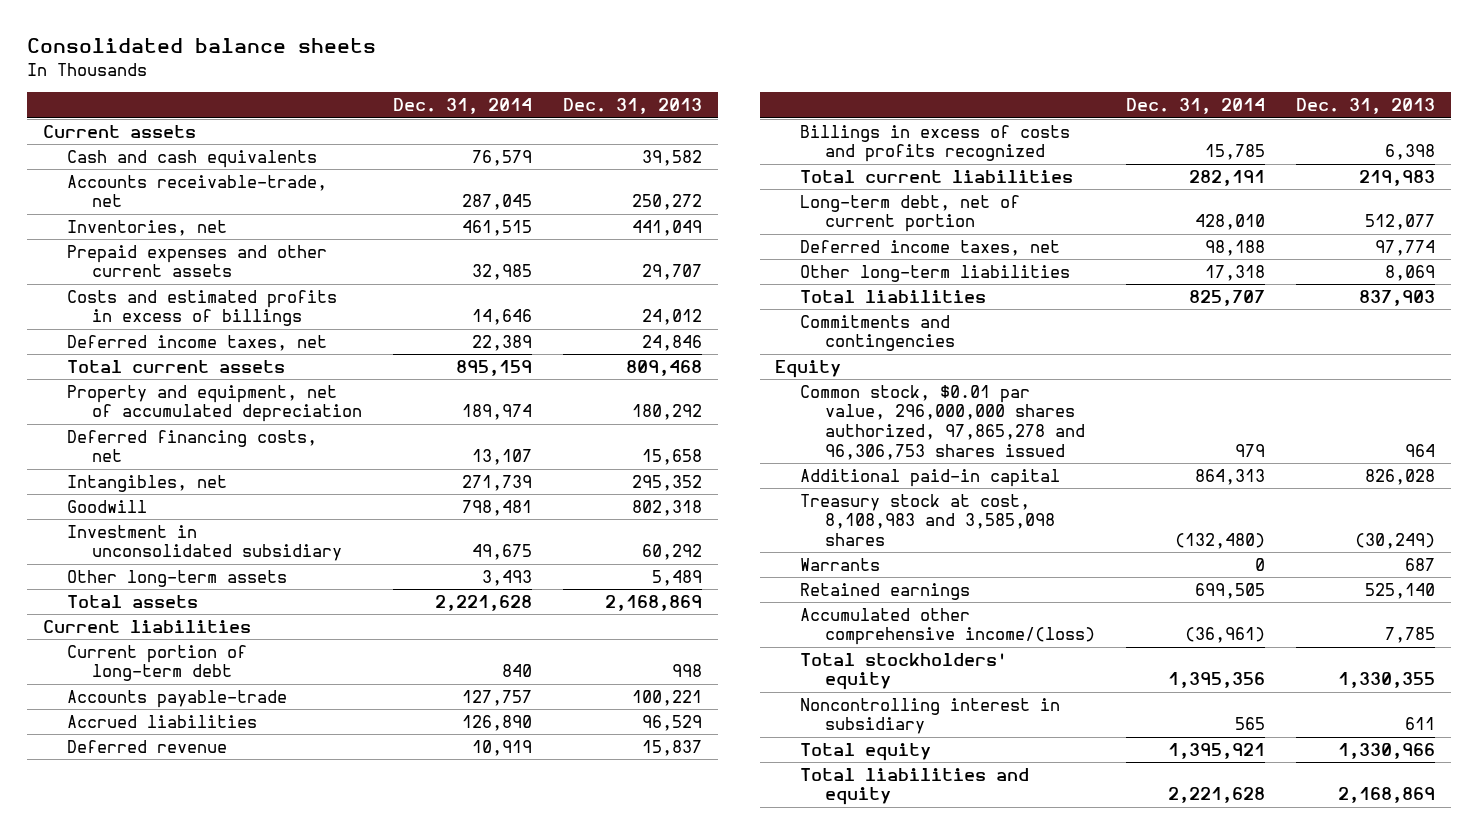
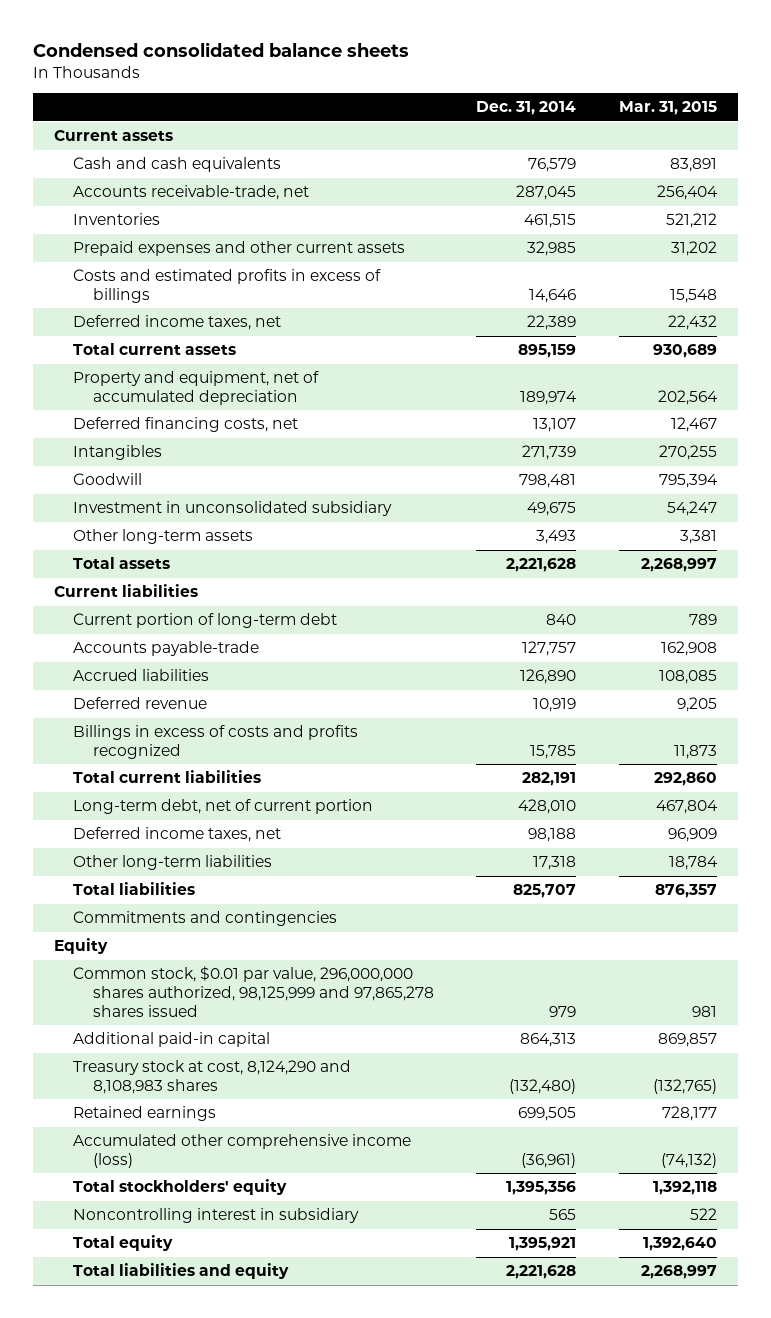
[27,38,377,54] Consolidated balance sheets -> [32,41,409,57] Condensed consolidated balance sheets
[563,98,703,115] Dec. 31, 2013 -> none
none -> [618,101,717,116] Mar. 31, 2015
[67,219,228,236] Inventories, net -> [73,213,161,226] Inventories
[67,474,228,492] Intangibles, net -> [73,445,163,461] Intangibles
[799,384,1085,460] Common stock, $0.01 par value, 296,000,000 shares authorized, 97,865,278 and 96,306,753 shares issued -> [73,966,434,1017] Common stock, $0.01 par value, 296,000,000 shares authorized, 98,125,999 and 97,865,278 shares issued
[799,557,880,571] Warrants -> none
[799,493,1055,547] Treasury stock at cost, 8,108,983 and 3,585,098 shares -> [73,1060,352,1094] Treasury stock at cost, 8,124,290 and 8,108,983 shares
[799,607,1095,646] Accumulated other comprehensive income/(loss) -> [73,1134,412,1168] Accumulated other comprehensive income (loss)

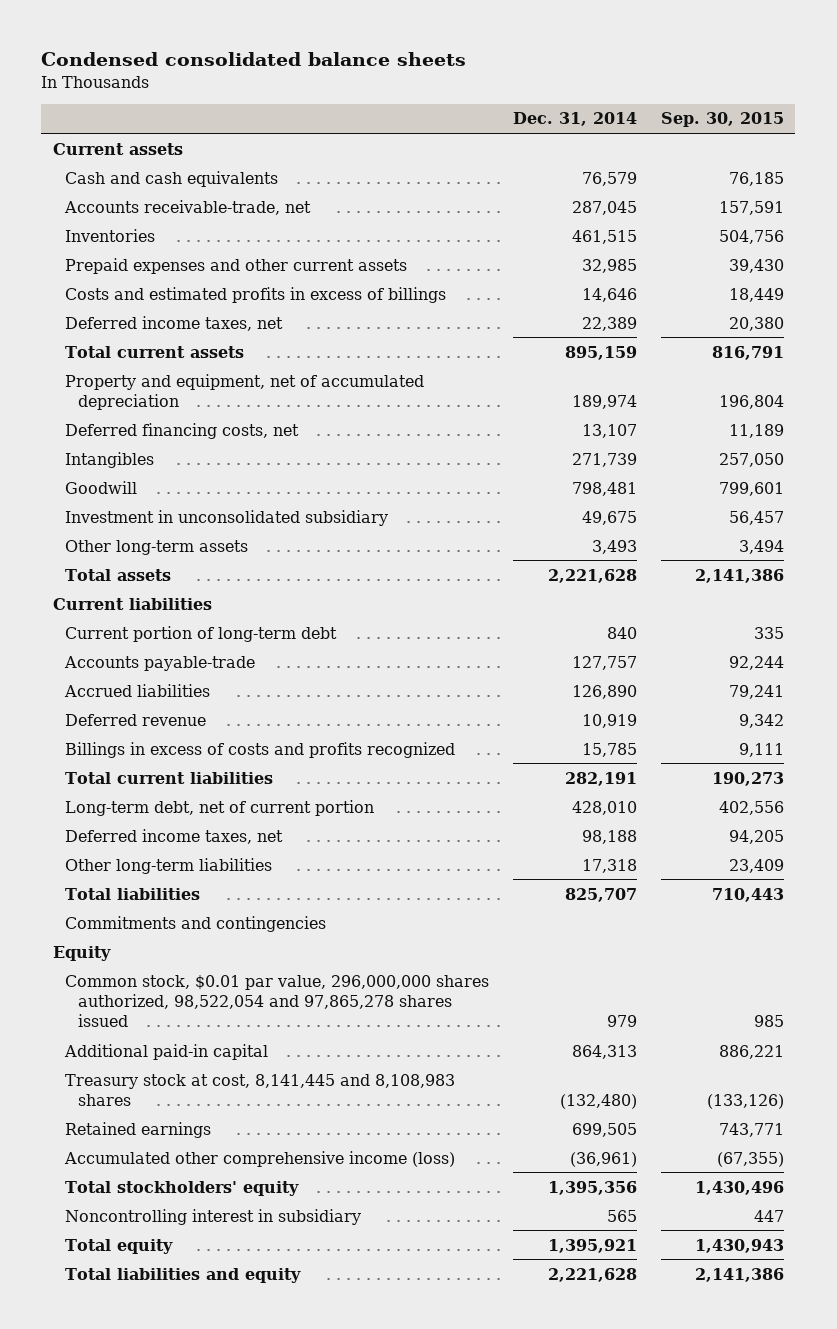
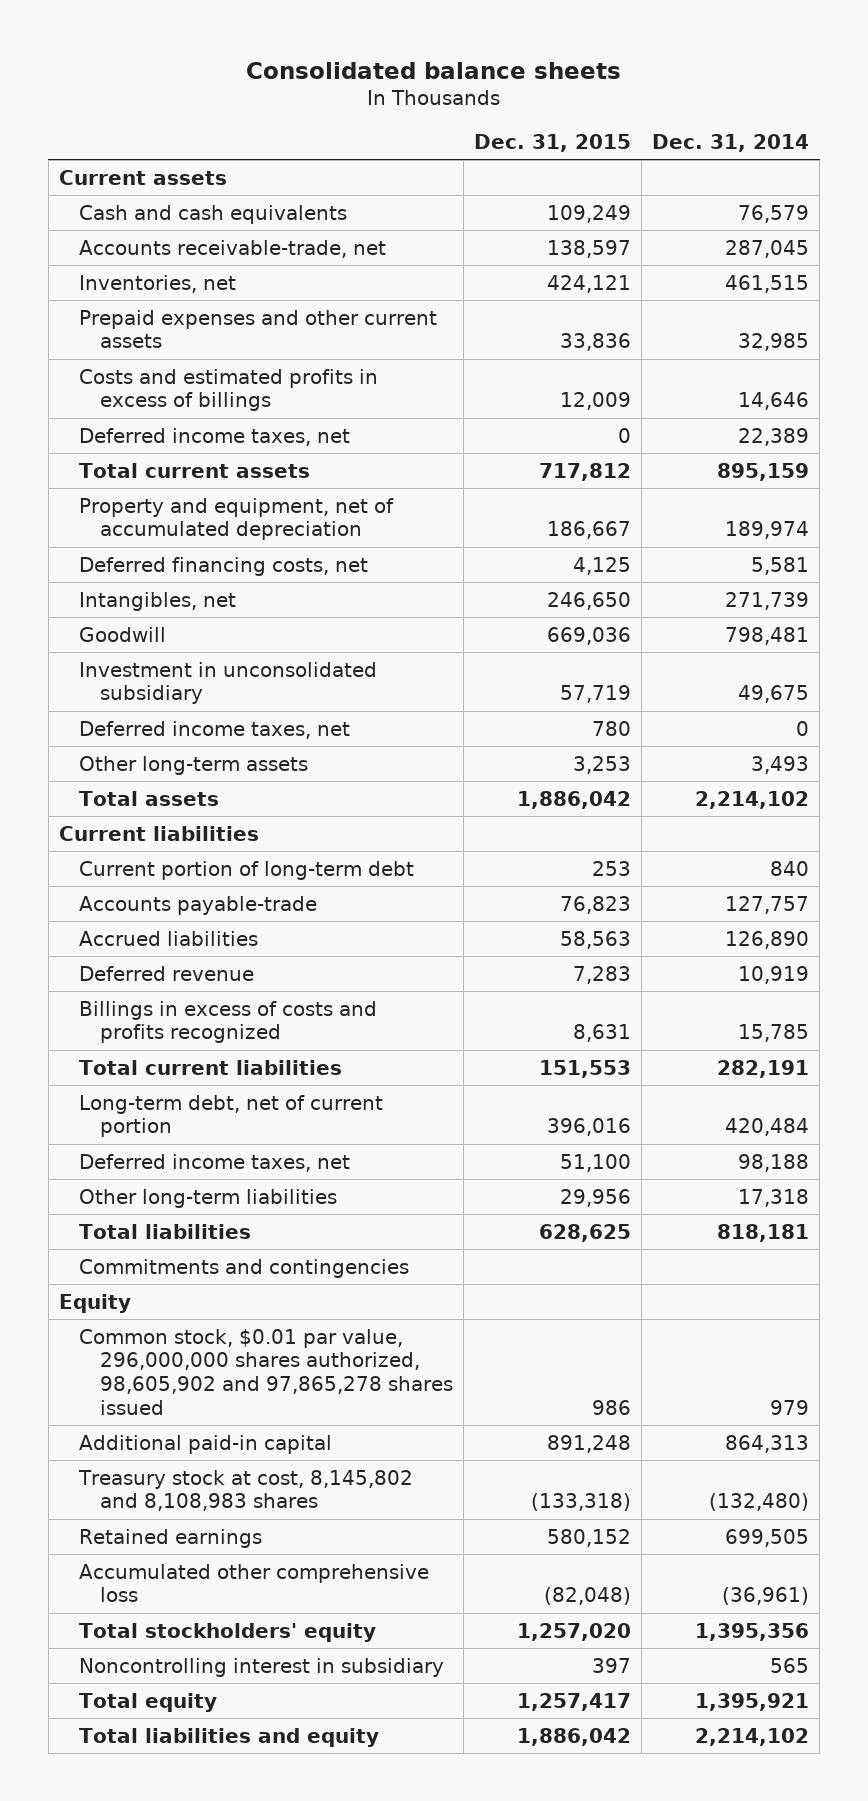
[41,52,467,67] Condensed consolidated balance sheets -> [245,61,621,79] Consolidated balance sheets
[660,112,784,128] Sep. 30, 2015 -> none
none -> [473,133,631,152] Dec. 31, 2015
[65,228,156,242] Inventories -> [79,274,237,293] Inventories, net
[582,423,638,438] 13,107 -> [750,556,809,575] 5,581
[65,451,155,468] Intangibles -> [79,591,237,611] Intangibles, net
none -> [79,720,351,739] Deferred income taxes, net
[548,568,638,583] 2,221,628 -> [694,790,809,809] 2,214,102
[572,800,638,815] 428,010 -> [724,1118,809,1137] 420,484
[565,887,638,902] 825,707 -> [716,1223,809,1242] 818,181
[65,974,490,1027] Common stock, $0.01 par value, 296,000,000 shares authorized, 98,522,054 and 97,865,278 shares issued -> [79,1328,453,1416] Common stock, $0.01 par value, 296,000,000 shares authorized, 98,605,902 and 97,865,278 shares issued
[65,1073,456,1106] Treasury stock at cost, 8,141,445 and 8,108,983 shares -> [78,1469,414,1512] Treasury stock at cost, 8,145,802 and 8,108,983 shares
[64,1150,456,1167] Accumulated other comprehensive income (loss) -> [79,1563,430,1603] Accumulated other comprehensive loss
[548,1267,638,1282] 2,221,628 -> [694,1727,809,1746] 2,214,102

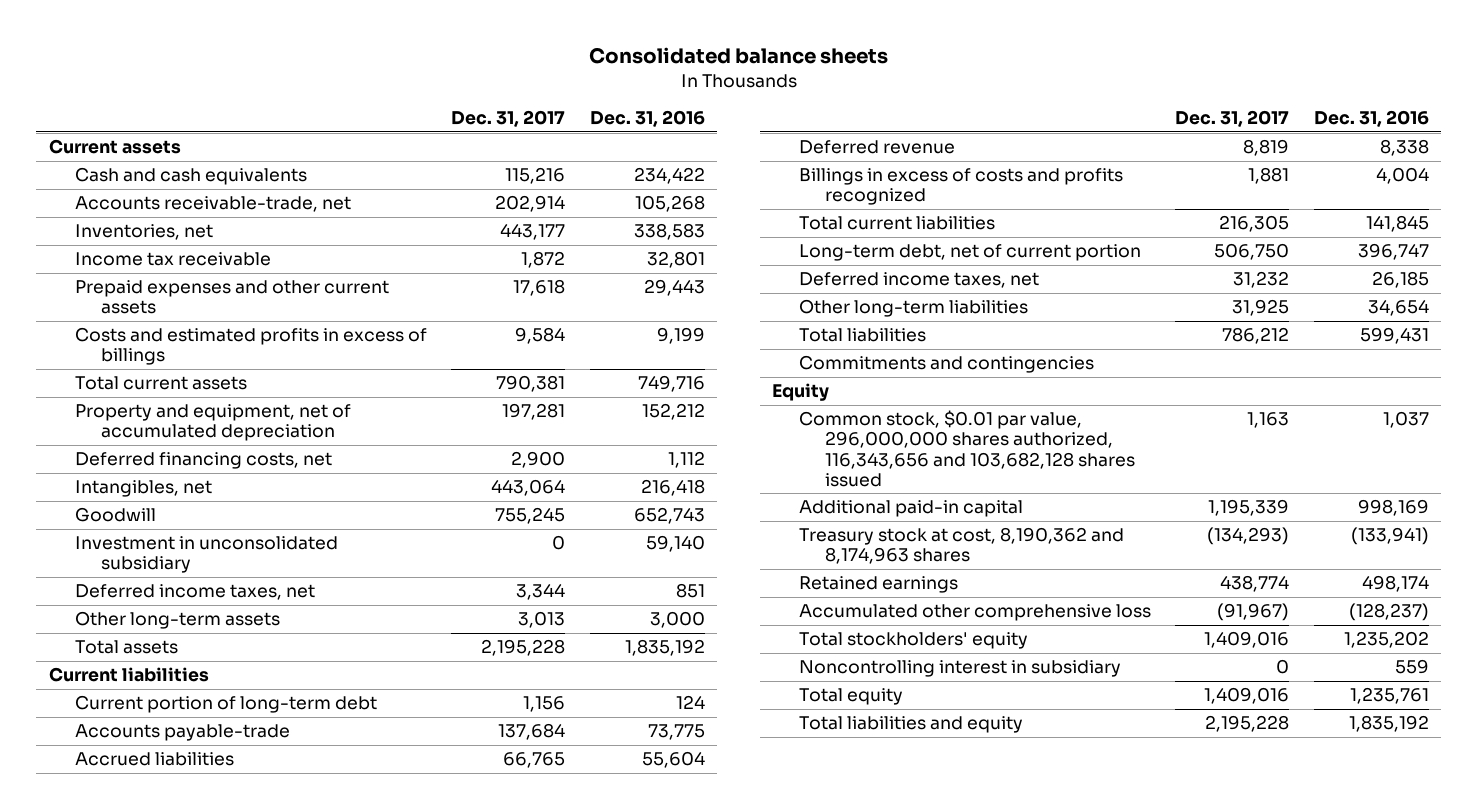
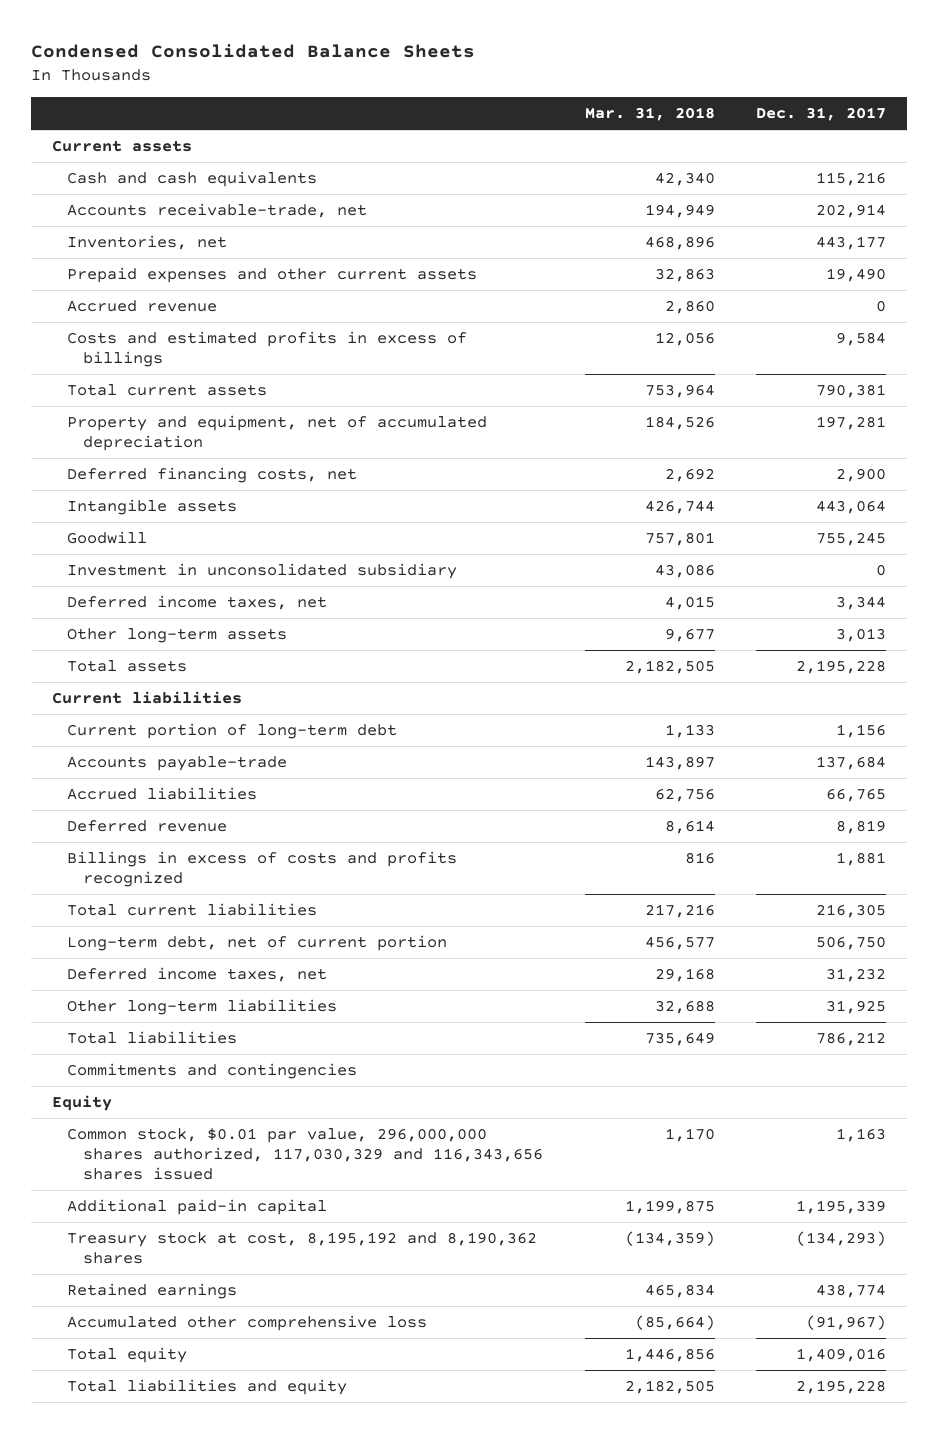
[588,47,888,65] Consolidated balance sheets -> [31,44,476,59] Condensed Consolidated Balance Sheets
[589,110,705,128] Dec. 31, 2016 -> none
none -> [584,107,715,122] Mar. 31, 2018
[75,252,272,267] Income tax receivable -> none
[513,279,566,297] 17,618 -> [826,267,887,282] 19,490
none -> [67,299,218,312] Accrued revenue
[75,480,213,498] Intangibles, net -> [67,498,238,515] Intangible assets
[798,410,1136,487] Common stock, $0.01 par value, 296,000,000 shares authorized, 116,343,656 and 103,682,128 shares issued -> [67,1127,543,1180] Common stock, $0.01 par value, 296,000,000 shares authorized, 117,030,329 and 116,343,656 shares issued
[798,527,1124,565] Treasury stock at cost, 8,190,362 and 8,174,963 shares -> [67,1231,538,1264] Treasury stock at cost, 8,195,192 and 8,190,362 shares
[798,632,1028,650] Total stockholders' equity -> none
[798,660,1121,678] Noncontrolling interest in subsidiary -> none

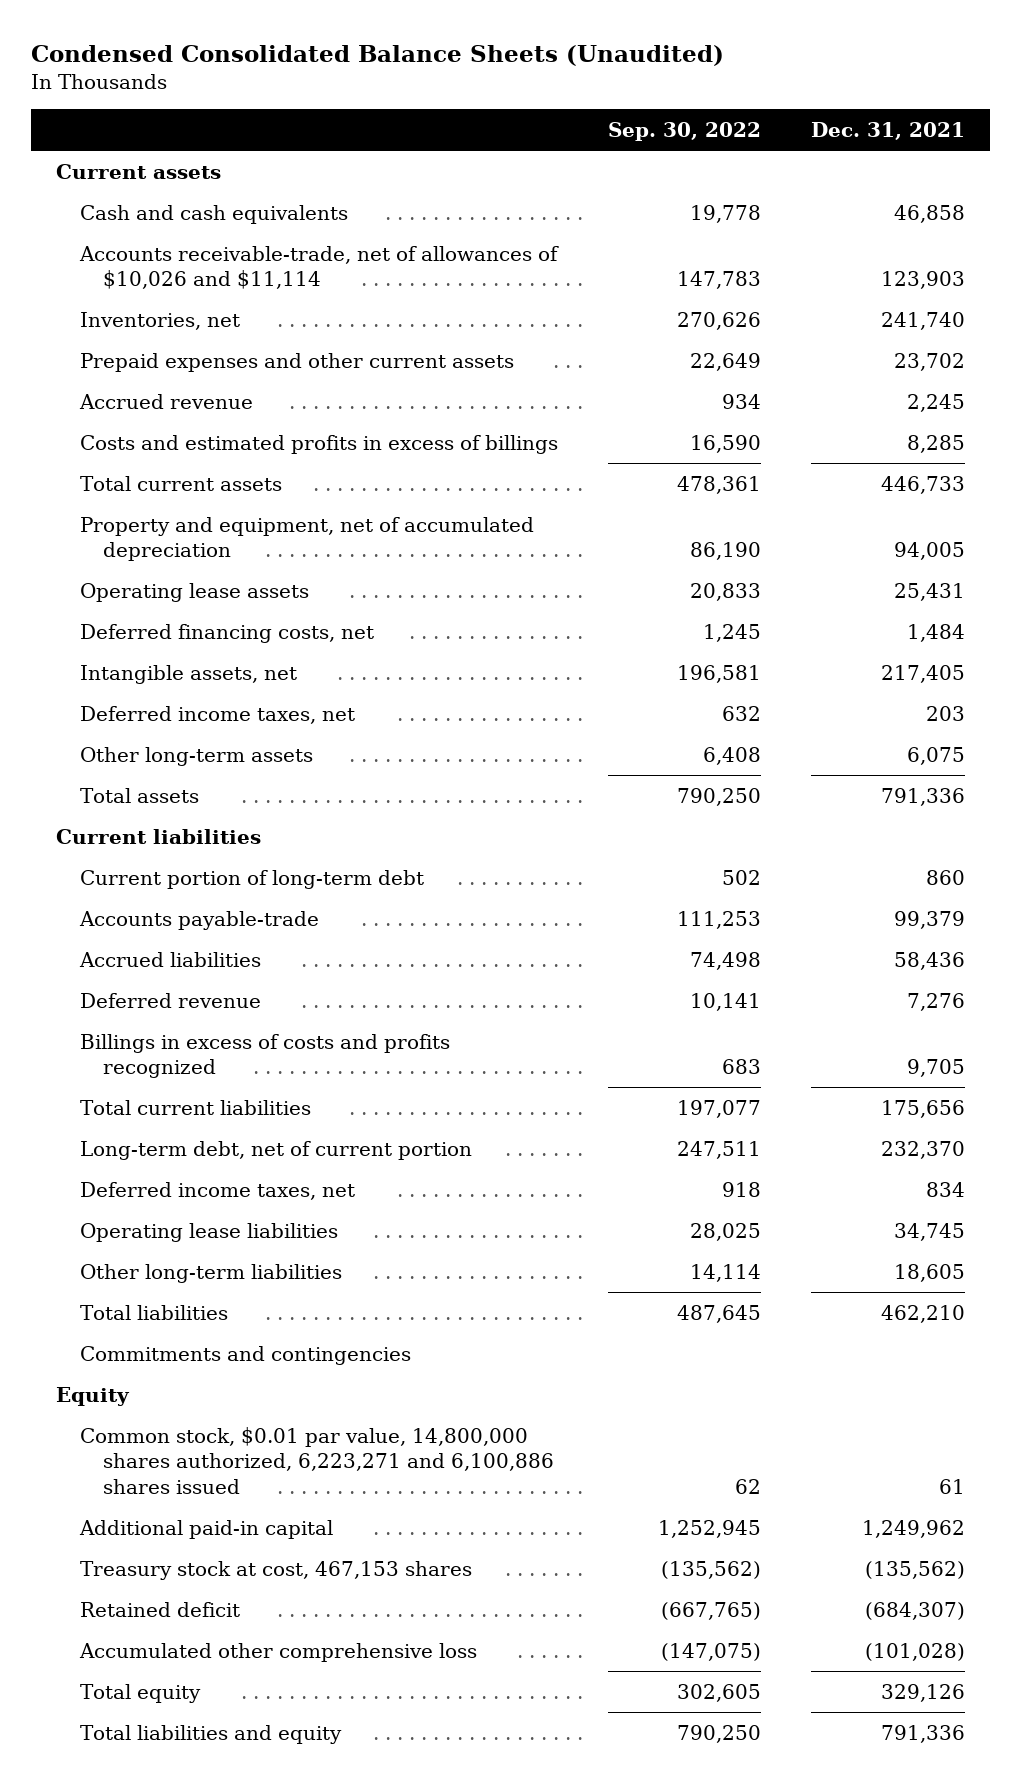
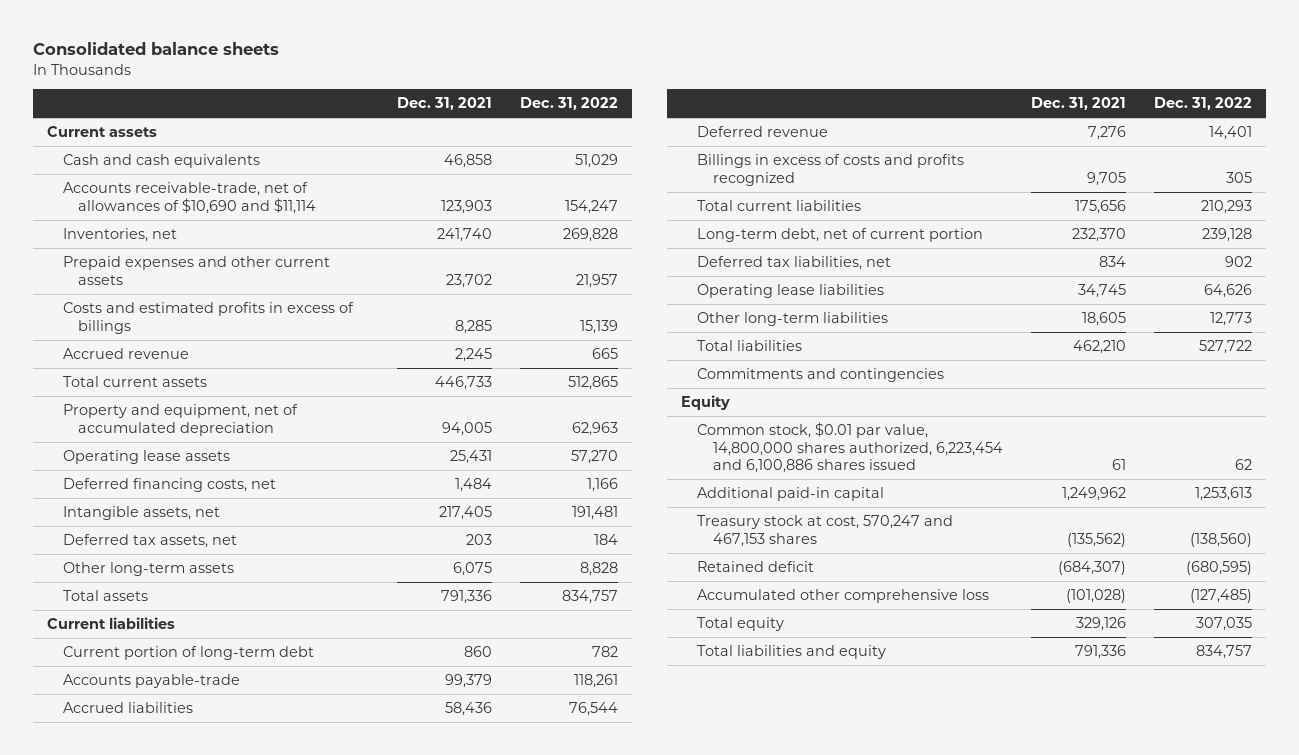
[31,45,725,67] Condensed Consolidated Balance Sheets (Unaudited) -> [32,42,279,56] Consolidated balance sheets
[607,121,761,141] Sep. 30, 2022 -> none
none -> [519,96,618,110] Dec. 31, 2022
[78,245,559,290] Accounts receivable-trade, net of allowances of $10,026 and $11,114 -> [62,182,317,214] Accounts receivable-trade, net of allowances of $10,690 and $11,114
[78,393,253,409] Accrued revenue -> [62,348,189,360] Accrued revenue
[79,705,355,724] Deferred income taxes, net -> [62,534,237,549] Deferred tax assets, net
[79,1181,355,1200] Deferred income taxes, net -> [697,256,892,271] Deferred tax liabilities, net
[79,1426,554,1494] Common stock, $0.01 par value, 14,800,000 shares authorized, 6,223,271 and 6,100,886 shares issued -> [697,422,1003,474] Common stock, $0.01 par value, 14,800,000 shares authorized, 6,223,454 and 6,100,886 shares issued
[79,1560,472,1580] Treasury stock at cost, 467,153 shares -> [697,515,954,547] Treasury stock at cost, 570,247 and 467,153 shares

